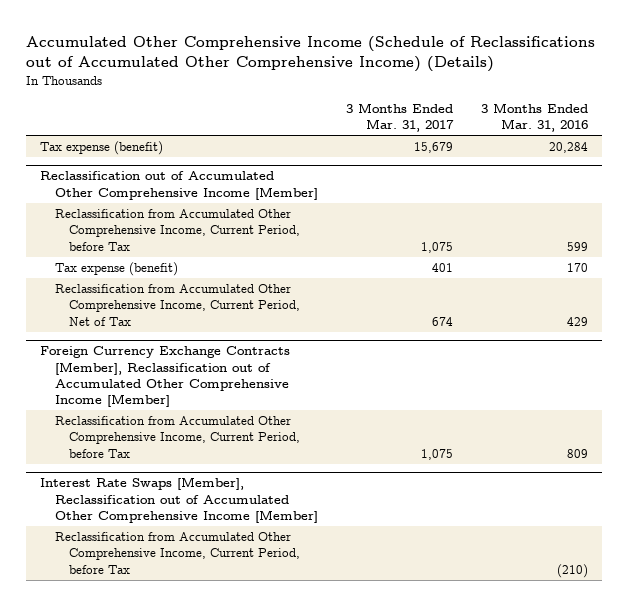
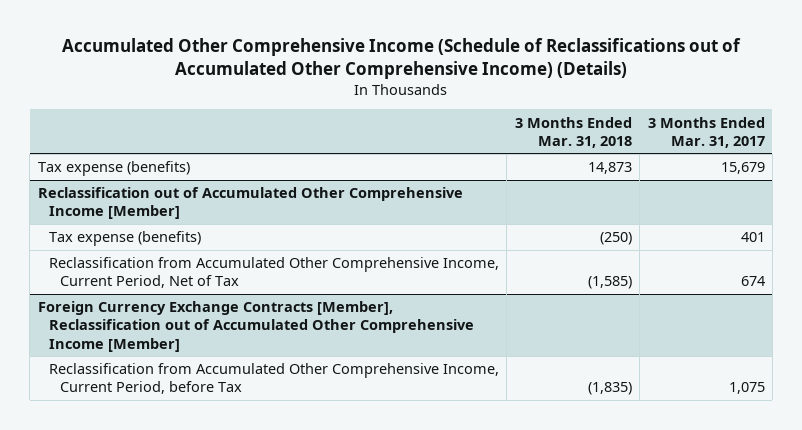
[480,103,588,133] 3 Months Ended Mar. 31, 2016 -> none
none -> [514,116,632,148] 3 Months Ended Mar. 31, 2018
[40,141,164,156] Tax expense (benefit) -> [37,161,190,177] Tax expense (benefits)
[54,209,300,251] Reclassification from Accumulated Other Comprehensive Income, Current Period, before Tax -> none
[54,262,178,277] Tax expense (benefit) -> [48,231,201,247] Tax expense (benefits)
[40,477,318,523] Interest Rate Swaps [Member], Reclassification out of Accumulated Other Comprehensive Income [Member] -> none
[54,532,300,574] Reclassification from Accumulated Other Comprehensive Income, Current Period, before Tax -> none

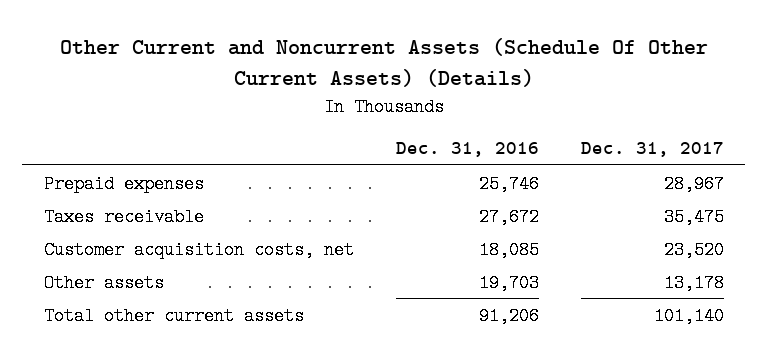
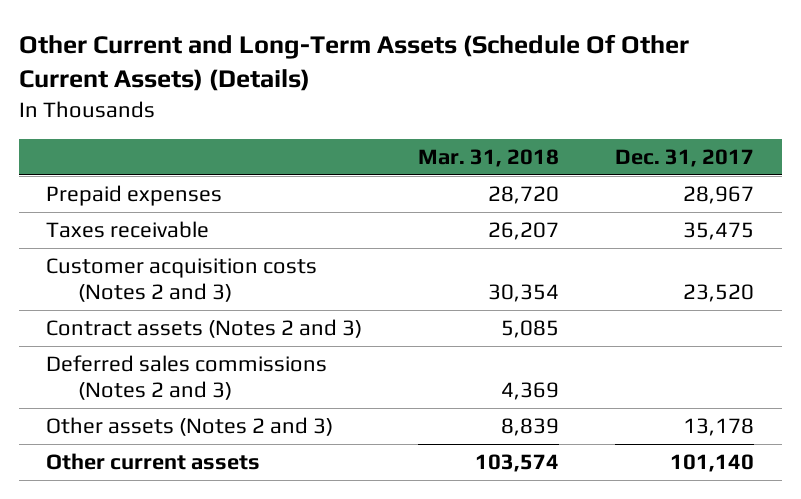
[59,37,708,87] Other Current and Noncurrent Assets (Schedule Of Other Current Assets) (Details) -> [18,33,689,91] Other Current and Long-Term Assets (Schedule Of Other Current Assets) (Details)
[395,142,539,158] Dec. 31, 2016 -> none
none -> [418,148,560,167] Mar. 31, 2018
[43,240,354,259] Customer acquisition costs, net -> [46,258,318,302] Customer acquisition costs (Notes 2 and 3)
none -> [46,319,363,339] Contract assets (Notes 2 and 3)
none -> [46,355,328,400] Deferred sales commissions (Notes 2 and 3)
[43,273,164,292] Other assets -> [46,417,334,437] Other assets (Notes 2 and 3)
[43,306,304,325] Total other current assets -> [46,453,261,471] Other current assets

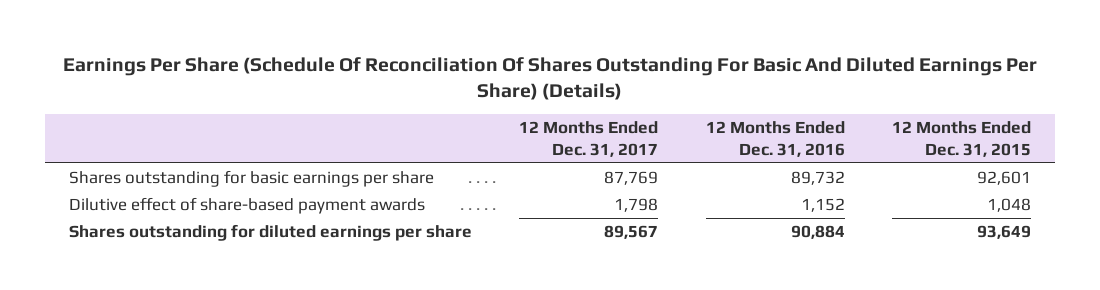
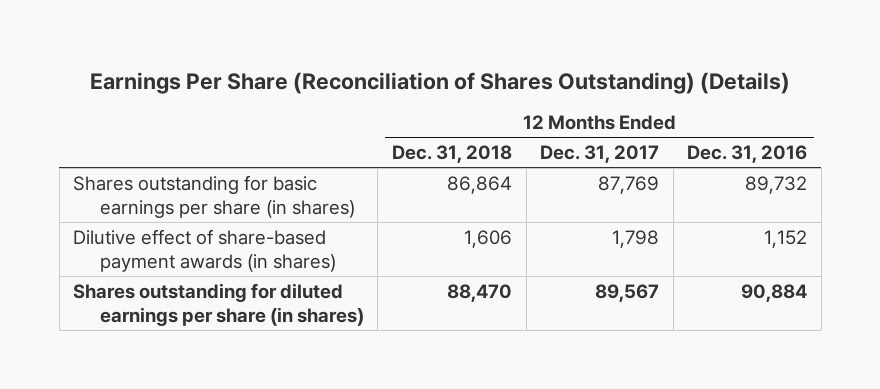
[63,57,1038,101] Earnings Per Share (Schedule Of Reconciliation Of Shares Outstanding For Basic And Diluted Earnings Per Share) (Details) -> [90,71,791,94] Earnings Per Share (Reconciliation of Shares Outstanding) (Details)
[892,121,1032,157] 12 Months Ended Dec. 31, 2015 -> none
none -> [391,145,512,164] Dec. 31, 2018
[68,170,434,188] Shares outstanding for basic earnings per share -> [73,174,355,219] Shares outstanding for basic earnings per share (in shares)
[68,197,425,215] Dilutive effect of share-based payment awards -> [73,228,336,273] Dilutive effect of share-based payment awards (in shares)
[68,224,472,242] Shares outstanding for diluted earnings per share -> [73,282,364,327] Shares outstanding for diluted earnings per share (in shares)

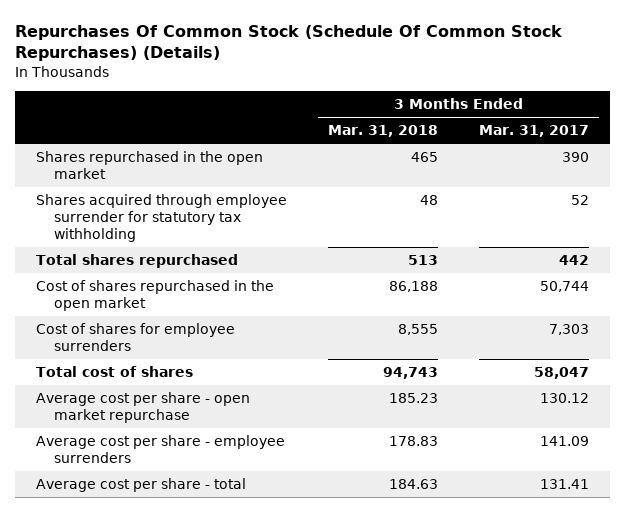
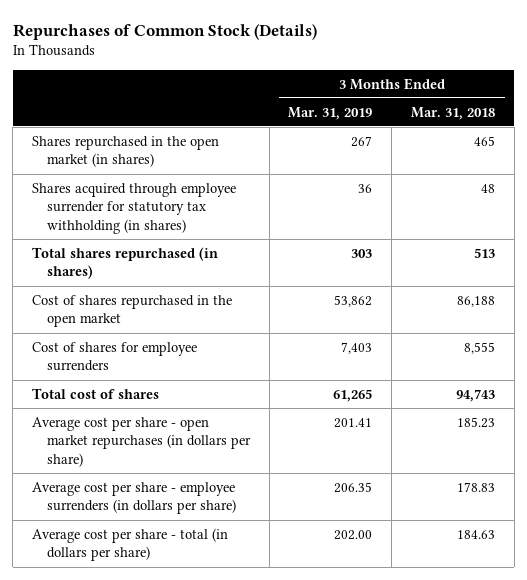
[15,24,563,62] Repurchases Of Common Stock (Schedule Of Common Stock Repurchases) (Details) -> [12,23,317,40] Repurchases of Common Stock (Details)
[479,125,590,138] Mar. 31, 2017 -> none
none -> [288,106,373,120] Mar. 31, 2019
[35,151,263,180] Shares repurchased in the open market -> [32,135,220,168] Shares repurchased in the open market (in shares)
[35,194,287,243] Shares acquired through employee surrender for statutory tax withholding -> [32,182,237,235] Shares acquired through employee surrender for statutory tax withholding (in shares)
[35,254,238,269] Total shares repurchased -> [32,246,219,280] Total shares repurchased (in shares)
[35,392,250,424] Average cost per share - open market repurchase -> [32,416,251,468] Average cost per share - open market repurchases (in dollars per share)
[35,435,285,464] Average cost per share - employee surrenders -> [32,481,236,515] Average cost per share - employee surrenders (in dollars per share)
[35,478,246,493] Average cost per share - total -> [32,527,229,562] Average cost per share - total (in dollars per share)

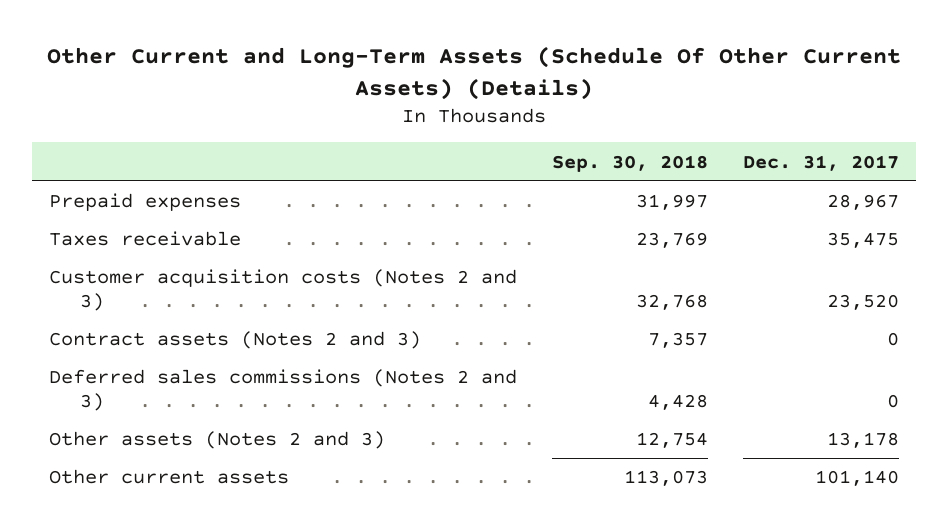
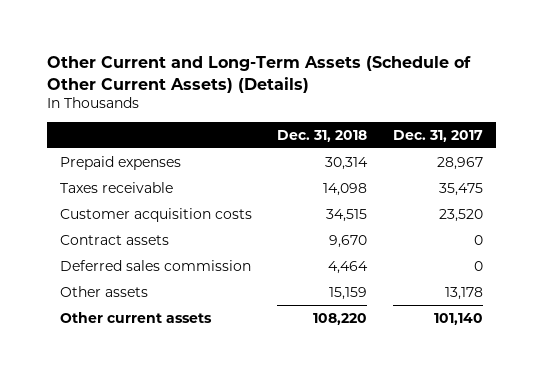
[46,46,901,100] Other Current and Long-Term Assets (Schedule Of Other Current Assets) (Details) -> [46,56,471,93] Other Current and Long-Term Assets (Schedule of Other Current Assets) (Details)
[551,154,708,172] Sep. 30, 2018 -> none
none -> [277,129,368,142] Dec. 31, 2018
[49,269,518,312] Customer acquisition costs (Notes 2 and 3) -> [59,207,252,222] Customer acquisition costs
[49,331,422,350] Contract assets (Notes 2 and 3) -> [59,234,169,245] Contract assets
[49,369,518,412] Deferred sales commissions (Notes 2 and 3) -> [59,259,251,271] Deferred sales commission
[49,431,386,450] Other assets (Notes 2 and 3) -> [59,285,148,297] Other assets

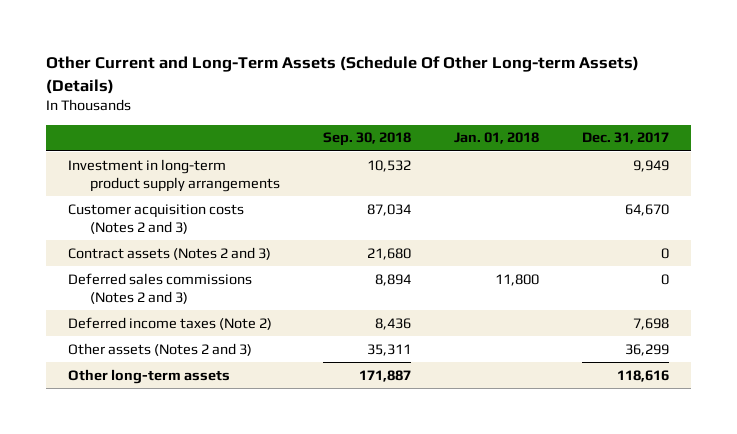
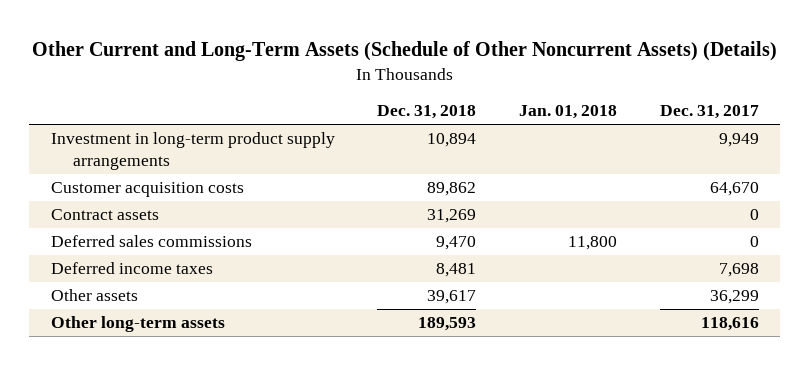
[46,56,640,94] Other Current and Long-Term Assets (Schedule Of Other Long-term Assets) (Details) -> [31,41,777,62] Other Current and Long-Term Assets (Schedule of Other Noncurrent Assets) (Details)
[322,132,411,147] Sep. 30, 2018 -> none
none -> [377,105,477,120] Dec. 31, 2018
[67,203,244,234] Customer acquisition costs (Notes 2 and 3) -> [50,182,244,198] Customer acquisition costs
[67,246,271,260] Contract assets (Notes 2 and 3) -> [50,209,159,221] Contract assets
[67,272,252,304] Deferred sales commissions (Notes 2 and 3) -> [50,235,252,248] Deferred sales commissions
[67,316,272,330] Deferred income taxes (Note 2) -> [50,262,213,275] Deferred income taxes
[67,342,252,356] Other assets (Notes 2 and 3) -> [50,289,138,302] Other assets

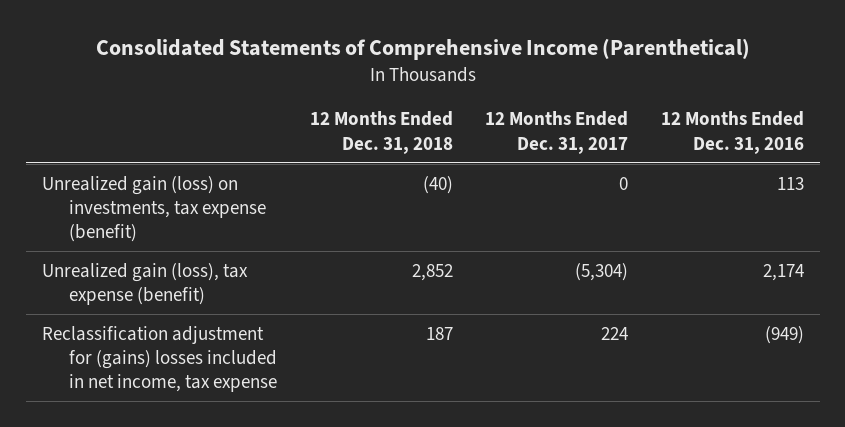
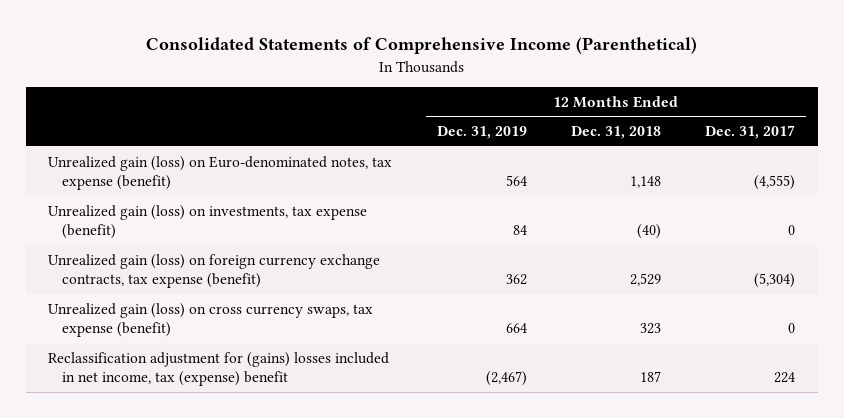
[660,111,804,154] 12 Months Ended Dec. 31, 2016 -> none
none -> [436,126,527,140] Dec. 31, 2019
none -> [48,155,393,191] Unrealized gain (loss) on Euro-denominated notes, tax expense (benefit)
[41,262,248,306] Unrealized gain (loss), tax expense (benefit) -> [48,253,381,289] Unrealized gain (loss) on foreign currency exchange contracts, tax expense (benefit)
[411,263,453,281] 2,852 -> [630,273,662,287] 2,529
none -> [48,302,374,338] Unrealized gain (loss) on cross currency swaps, tax expense (benefit)
[41,325,278,393] Reclassification adjustment for (gains) losses included in net income, tax expense -> [48,351,390,387] Reclassification adjustment for (gains) losses included in net income, tax (expense) benefit

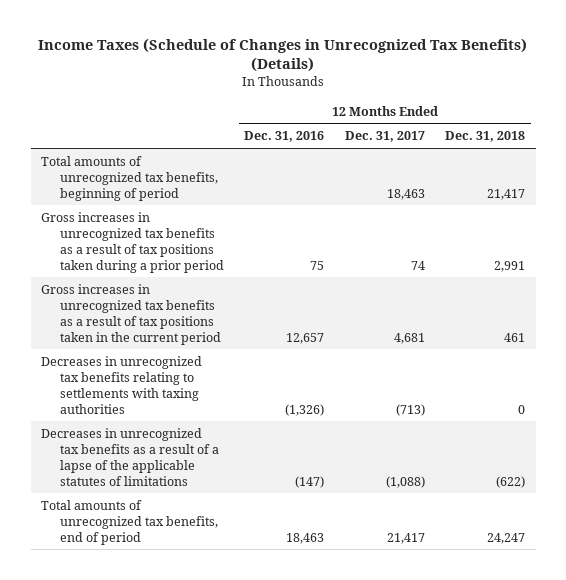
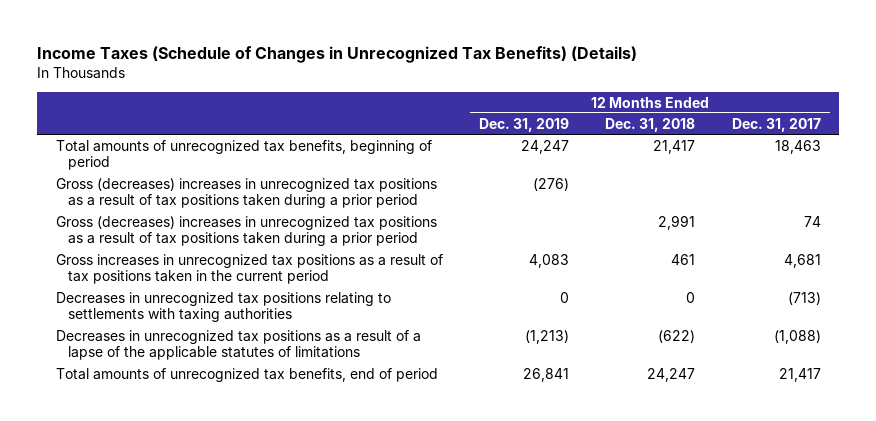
[244,131,325,143] Dec. 31, 2016 -> none
none -> [478,117,569,132] Dec. 31, 2019
none -> [55,177,437,209] Gross (decreases) increases in unrecognized tax positions as a result of tax positions taken during a prior period
[40,211,224,273] Gross increases in unrecognized tax benefits as a result of tax positions taken during a prior period -> [55,215,437,247] Gross (decreases) increases in unrecognized tax positions as a result of tax positions taken during a prior period
[40,283,221,345] Gross increases in unrecognized tax benefits as a result of tax positions taken in the current period -> [55,253,443,285] Gross increases in unrecognized tax positions as a result of tax positions taken in the current period
[40,355,202,414] Decreases in unrecognized tax benefits relating to settlements with taxing authorities -> [55,291,391,323] Decreases in unrecognized tax positions relating to settlements with taxing authorities
[40,427,219,486] Decreases in unrecognized tax benefits as a result of a lapse of the applicable statutes of limitations -> [55,329,421,361] Decreases in unrecognized tax positions as a result of a lapse of the applicable statutes of limitations

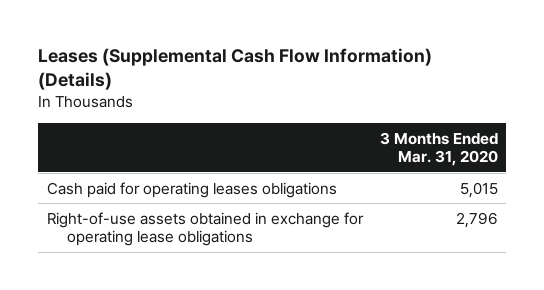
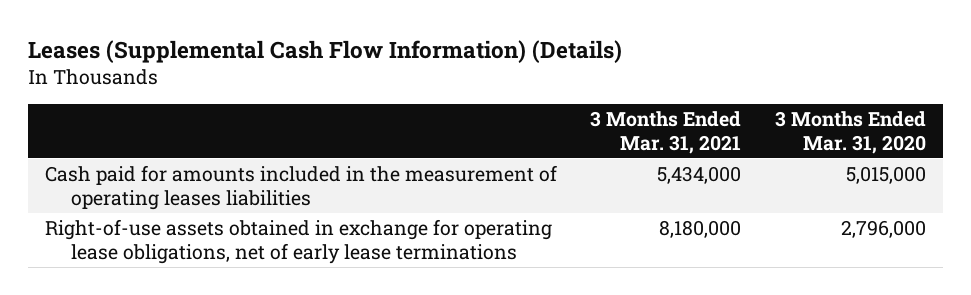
none -> [590,110,742,154] 3 Months Ended Mar. 31, 2021
[46,181,337,198] Cash paid for operating leases obligations -> [44,165,557,211] Cash paid for amounts included in the measurement of operating leases liabilities
[459,181,498,198] 5,015 -> [846,166,927,185] 5,015,000
[46,211,364,247] Right-of-use assets obtained in exchange for operating lease obligations -> [44,219,552,265] Right-of-use assets obtained in exchange for operating lease obligations, net of early lease terminations
[455,211,498,228] 2,796 -> [841,220,927,239] 2,796,000

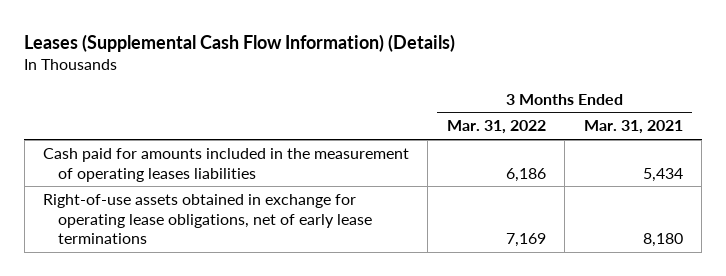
[775,110,927,154] 3 Months Ended Mar. 31, 2020 -> none
none -> [446,120,546,135] Mar. 31, 2022
[657,166,742,185] 5,434,000 -> [642,167,683,182] 5,434
[659,220,742,239] 8,180,000 -> [642,233,683,248] 8,180

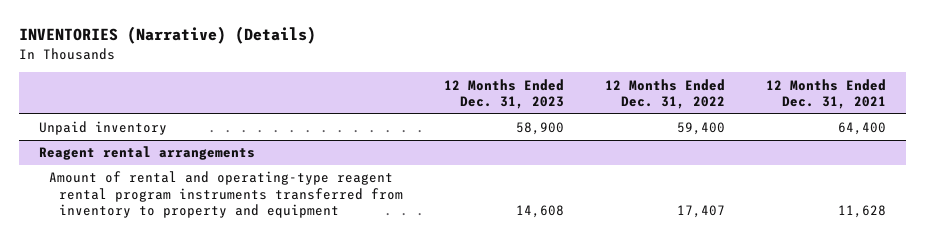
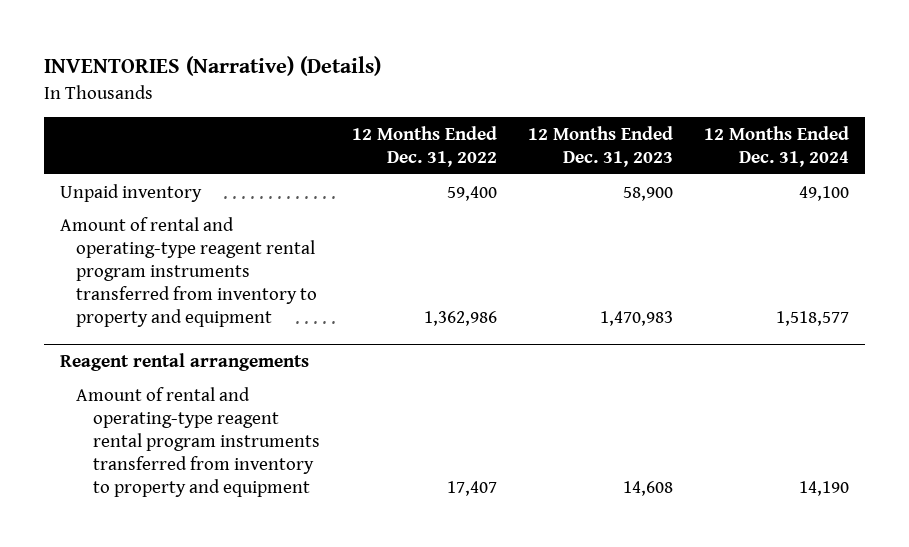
[765,78,886,110] 12 Months Ended Dec. 31, 2021 -> none
none -> [704,125,850,167] 12 Months Ended Dec. 31, 2024
none -> [59,216,318,327] Amount of rental and operating-type reagent rental program instruments transferred from inventory to property and equipment

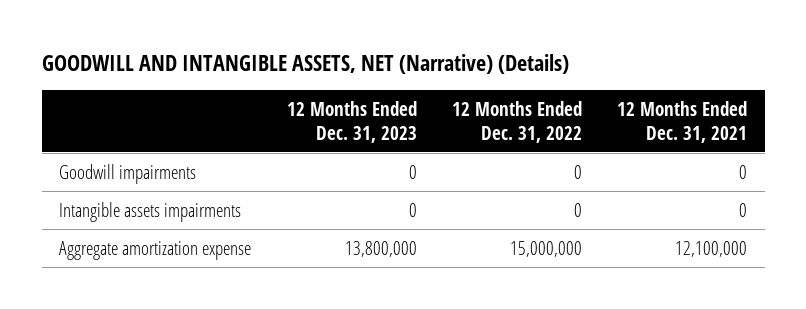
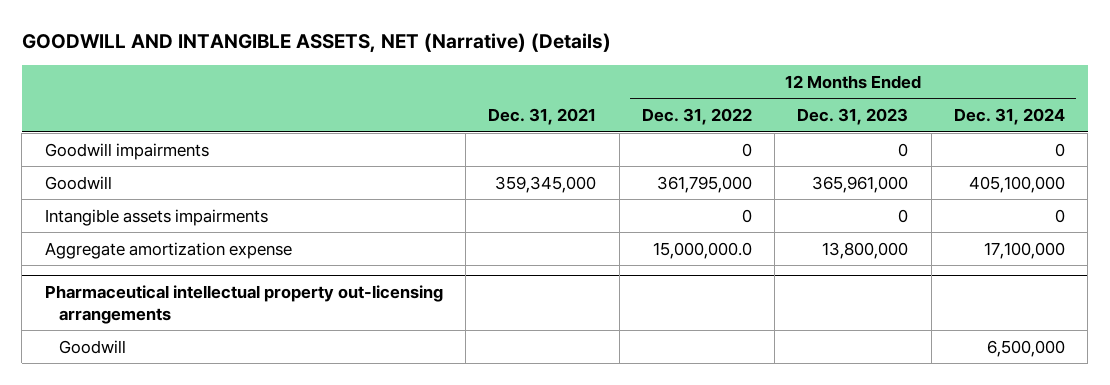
[616,100,747,143] 12 Months Ended Dec. 31, 2021 -> none
none -> [488,108,597,126] Dec. 31, 2021
none -> [954,108,1066,126] Dec. 31, 2024
none -> [44,175,112,190] Goodwill
[509,240,582,257] 15,000,000 -> [652,241,752,259] 15,000,000.0
none -> [44,285,443,324] Pharmaceutical intellectual property out-licensing arrangements
none -> [59,339,127,354] Goodwill

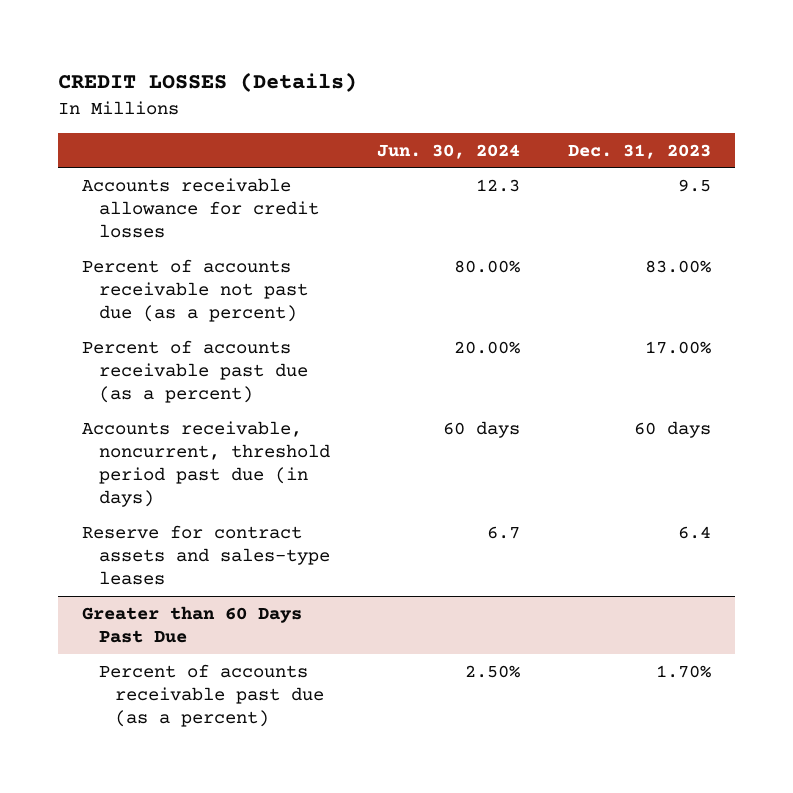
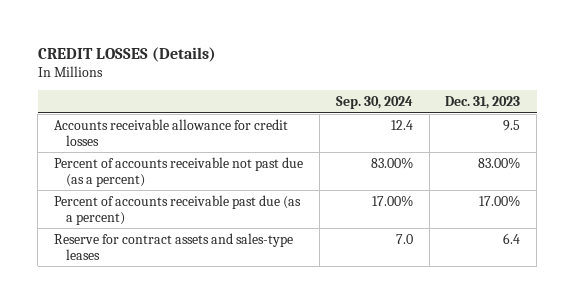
[377,143,521,159] Jun. 30, 2024 -> none
none -> [335,96,413,110] Sep. 30, 2024
[81,420,330,508] Accounts receivable, noncurrent, threshold period past due (in days) -> none
[81,605,302,644] Greater than 60 Days Past Due -> none
[98,663,325,728] Percent of accounts receivable past due (as a percent) -> none

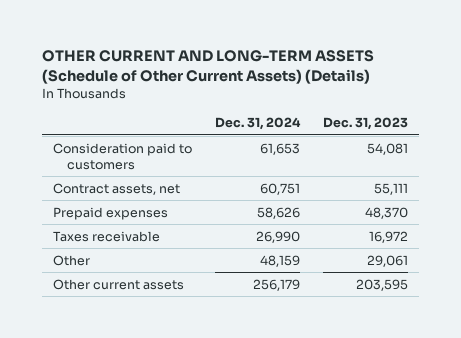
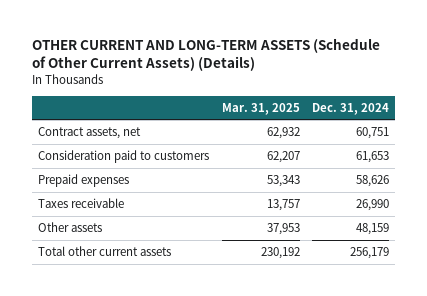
[322,117,408,131] Dec. 31, 2023 -> none
none -> [221,102,300,115] Mar. 31, 2025
[52,142,192,170] Consideration paid to customers -> [38,150,210,164] Consideration paid to customers
[52,254,90,266] Other -> [38,222,103,233] Other assets
[52,278,184,290] Other current assets -> [38,246,172,257] Total other current assets

